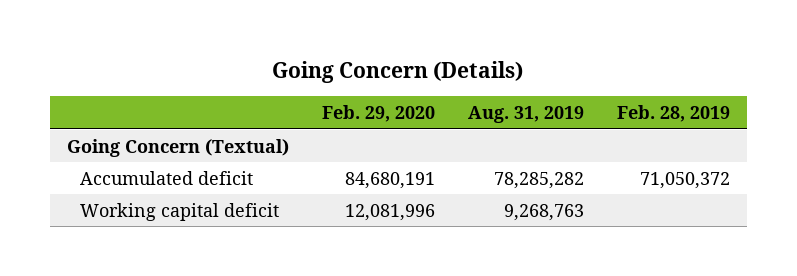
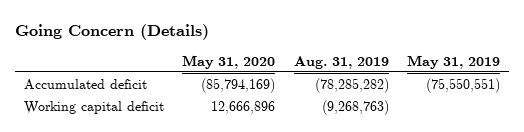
[321,105,435,123] Feb. 29, 2020 -> none
[617,105,731,123] Feb. 28, 2019 -> none
none -> [182,54,276,69] May 31, 2020
none -> [407,54,501,69] May 31, 2019
[66,138,289,157] Going Concern (Textual) -> none
[494,171,585,189] 78,285,282 -> [314,77,389,93] (78,285,282)
[504,203,585,221] 9,268,763 -> [321,99,389,115] (9,268,763)

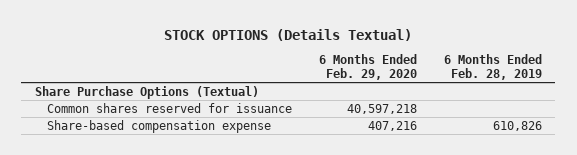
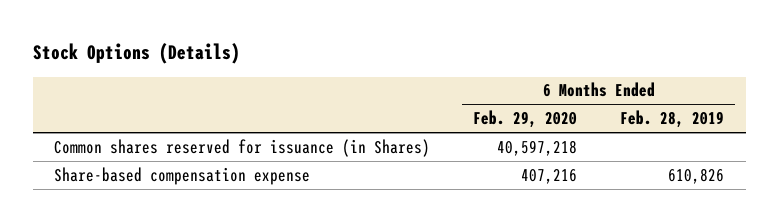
[164,28,413,41] STOCK OPTIONS (Details Textual) -> [32,43,240,65] Stock Options (Details)
[34,85,259,99] Share Purchase Options (Textual) -> none
[47,102,293,113] Common shares reserved for issuance -> [54,138,431,157] Common shares reserved for issuance (in Shares)

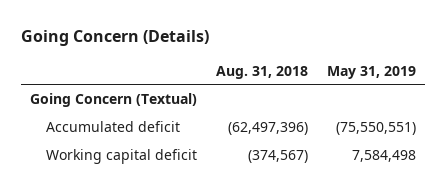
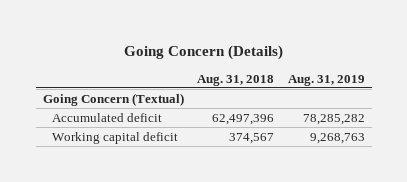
[326,65,416,79] May 31, 2019 -> none
none -> [287,74,365,86] Aug. 31, 2019
[228,122,309,136] (62,497,396) -> [212,113,275,125] 62,497,396
[248,150,309,164] (374,567) -> [229,132,275,144] 374,567

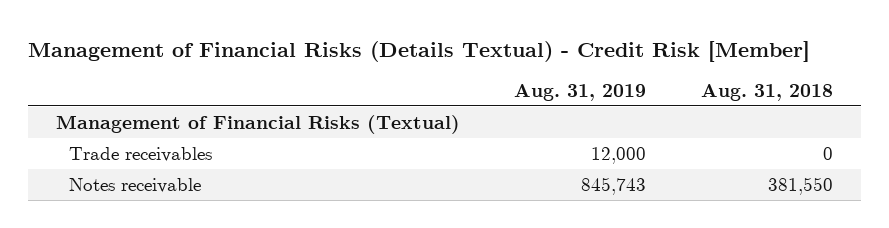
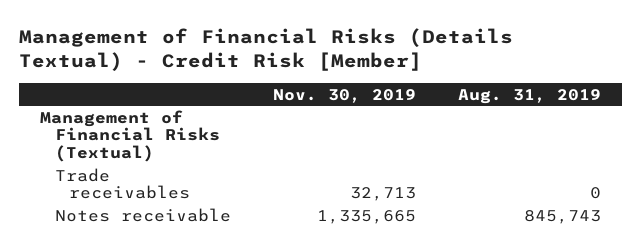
[701,83,834,101] Aug. 31, 2018 -> none
none -> [272,88,416,103] Nov. 30, 2019
[591,146,647,164] 12,000 -> [589,187,601,200] 0

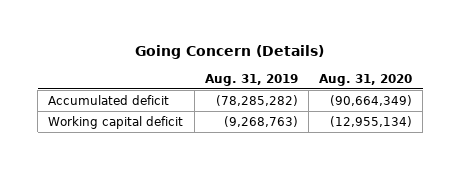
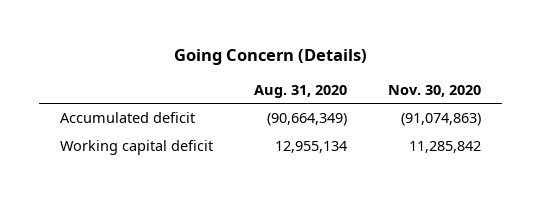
[204,73,298,86] Aug. 31, 2019 -> none
none -> [388,84,482,97] Nov. 30, 2020
[329,115,412,127] (12,955,134) -> [275,140,348,153] 12,955,134

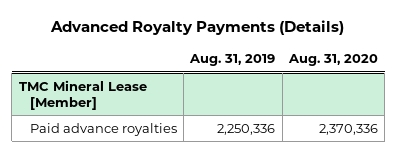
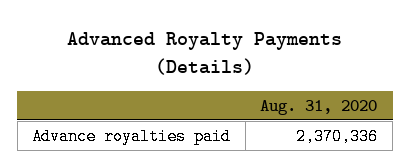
[189,54,276,67] Aug. 31, 2019 -> none
[18,79,147,110] TMC Mineral Lease [Member] -> none
[29,122,177,136] Paid advance royalties -> [32,127,232,145] Advance royalties paid

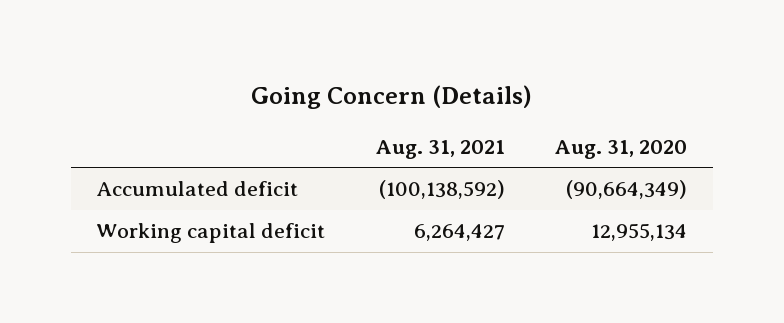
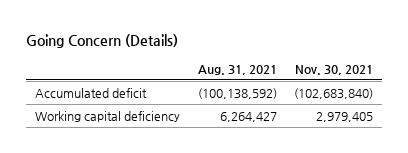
[555,139,688,159] Aug. 31, 2020 -> none
none -> [295,64,374,75] Nov. 30, 2021
[96,223,326,244] Working capital deficit -> [34,110,180,122] Working capital deficiency

